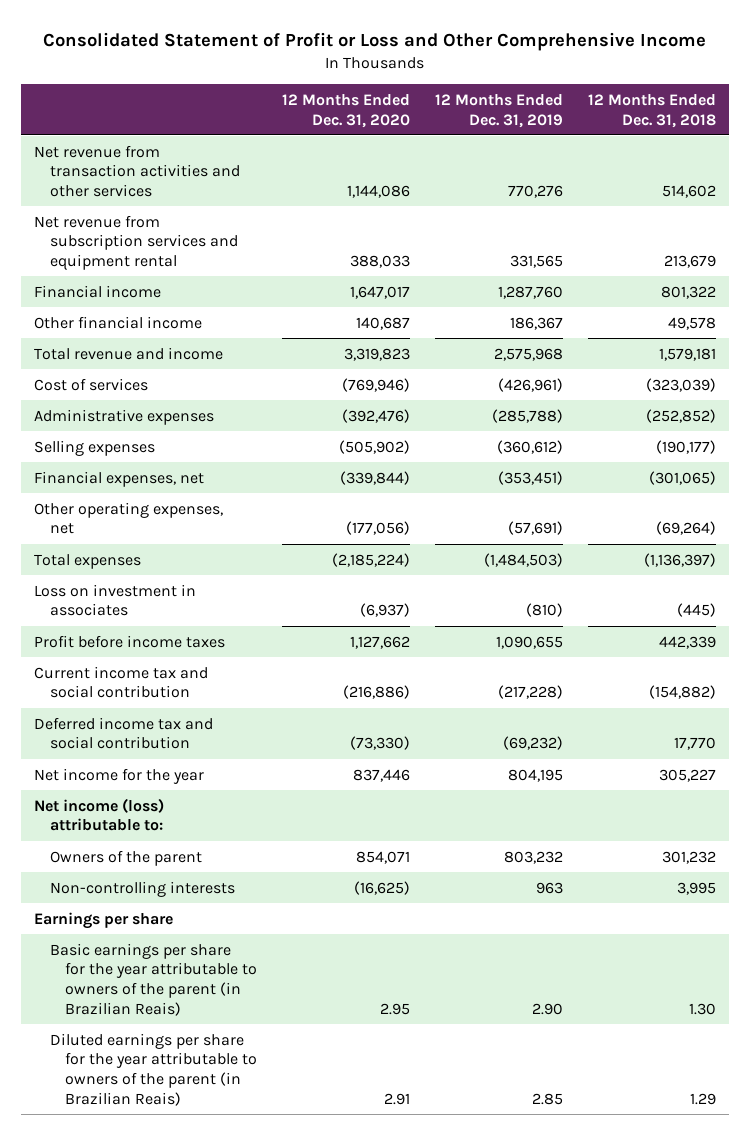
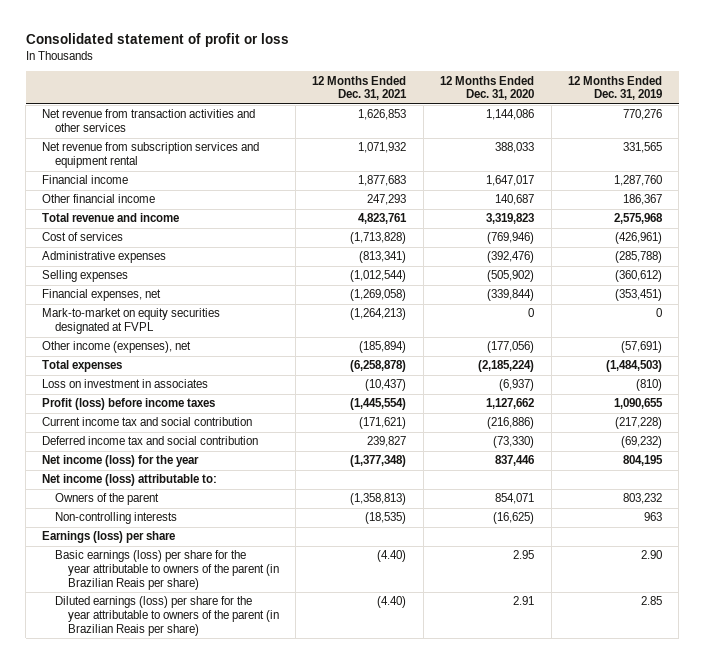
[43,32,707,52] Consolidated Statement of Profit or Loss and Other Comprehensive Income -> [25,32,289,47] Consolidated statement of profit or loss
[588,93,717,128] 12 Months Ended Dec. 31, 2018 -> none
none -> [312,75,408,101] 12 Months Ended Dec. 31, 2021
none -> [42,308,221,335] Mark-to-market on equity securities designated at FVPL
[33,501,223,535] Other operating expenses, net -> [42,341,192,354] Other income (expenses), net
[33,634,225,648] Profit before income taxes -> [42,398,216,411] Profit (loss) before income taxes
[33,767,204,784] Net income for the year -> [42,455,200,468] Net income (loss) for the year
[33,911,173,929] Earnings per share -> [42,531,176,544] Earnings (loss) per share
[49,942,258,1016] Basic earnings per share for the year attributable to owners of the parent (in Brazilian Reais) -> [55,550,279,591] Basic earnings (loss) per share for the year attributable to owners of the parent (in Brazilian Reais per share)
[49,1032,258,1106] Diluted earnings per share for the year attributable to owners of the parent (in Brazilian Reais) -> [55,596,279,637] Diluted earnings (loss) per share for the year attributable to owners of the parent (in Brazilian Reais per share)

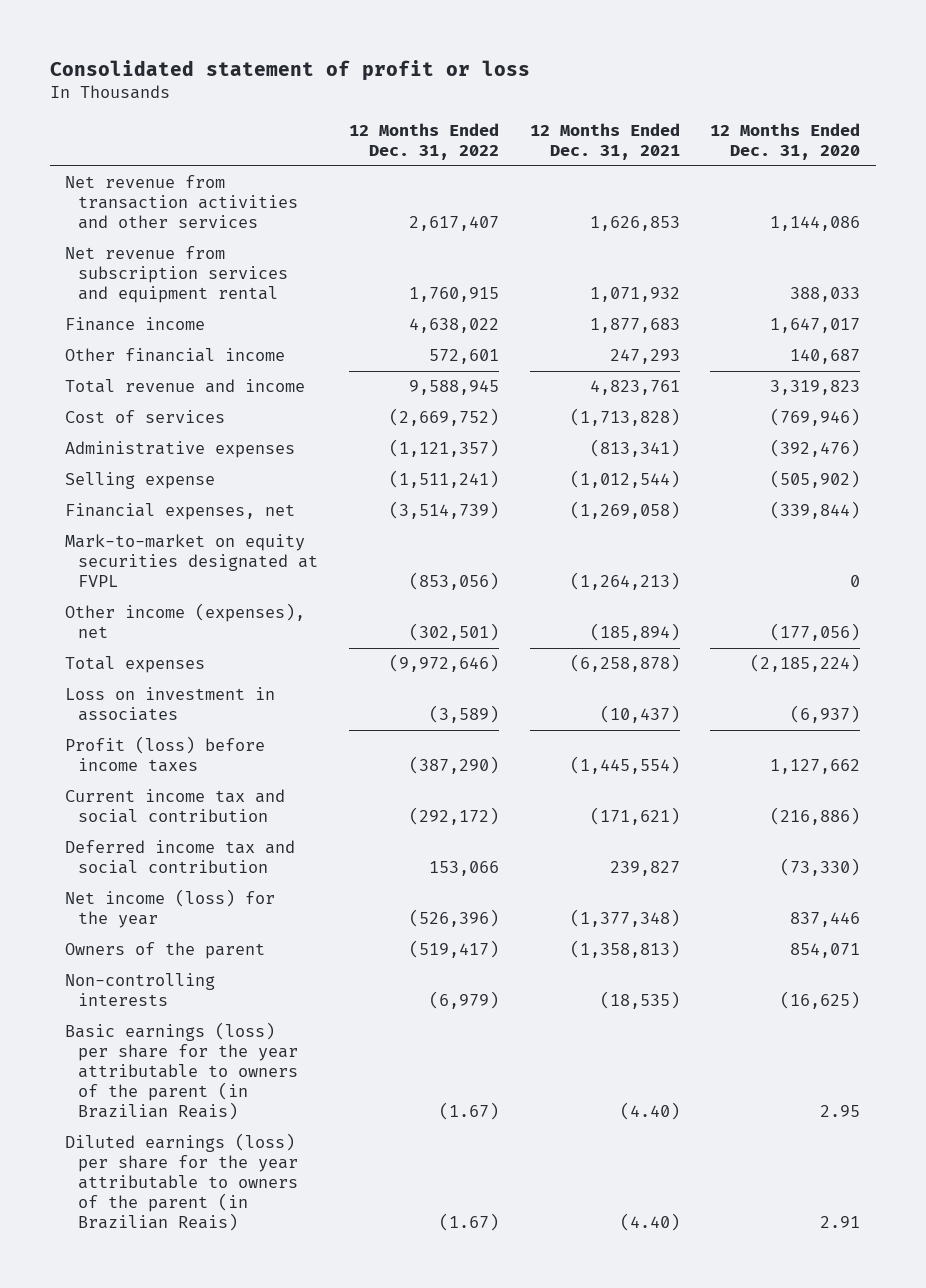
[568,75,663,101] 12 Months Ended Dec. 31, 2019 -> none
none -> [348,122,499,160] 12 Months Ended Dec. 31, 2022
[42,175,129,185] Financial income -> [65,317,206,332] Finance income
[42,270,129,283] Selling expenses -> [65,472,216,490] Selling expense
[42,474,218,487] Net income (loss) attributable to: -> none
[42,531,176,544] Earnings (loss) per share -> none
[55,550,279,591] Basic earnings (loss) per share for the year attributable to owners of the parent (in Brazilian Reais per share) -> [65,1022,299,1121] Basic earnings (loss) per share for the year attributable to owners of the parent (in Brazilian Reais)
[55,596,279,637] Diluted earnings (loss) per share for the year attributable to owners of the parent (in Brazilian Reais per share) -> [65,1133,299,1232] Diluted earnings (loss) per share for the year attributable to owners of the parent (in Brazilian Reais)

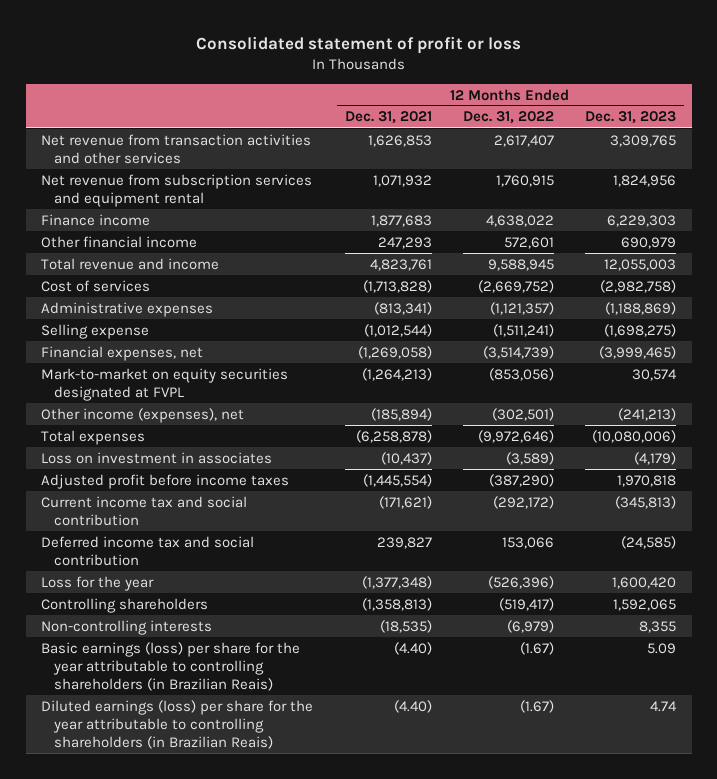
[710,122,861,160] 12 Months Ended Dec. 31, 2020 -> none
none -> [585,111,677,125] Dec. 31, 2023
[65,736,266,773] Profit (loss) before income taxes -> [41,473,290,489] Adjusted profit before income taxes
[65,889,276,929] Net income (loss) for the year -> [41,575,155,591] Loss for the year
[65,942,266,960] Owners of the parent -> [41,597,209,613] Controlling shareholders
[65,1022,299,1121] Basic earnings (loss) per share for the year attributable to owners of the parent (in Brazilian Reais) -> [41,641,301,691] Basic earnings (loss) per share for the year attributable to controlling shareholders (in Brazilian Reais)
[65,1133,299,1232] Diluted earnings (loss) per share for the year attributable to owners of the parent (in Brazilian Reais) -> [41,699,314,749] Diluted earnings (loss) per share for the year attributable to controlling shareholders (in Brazilian Reais)

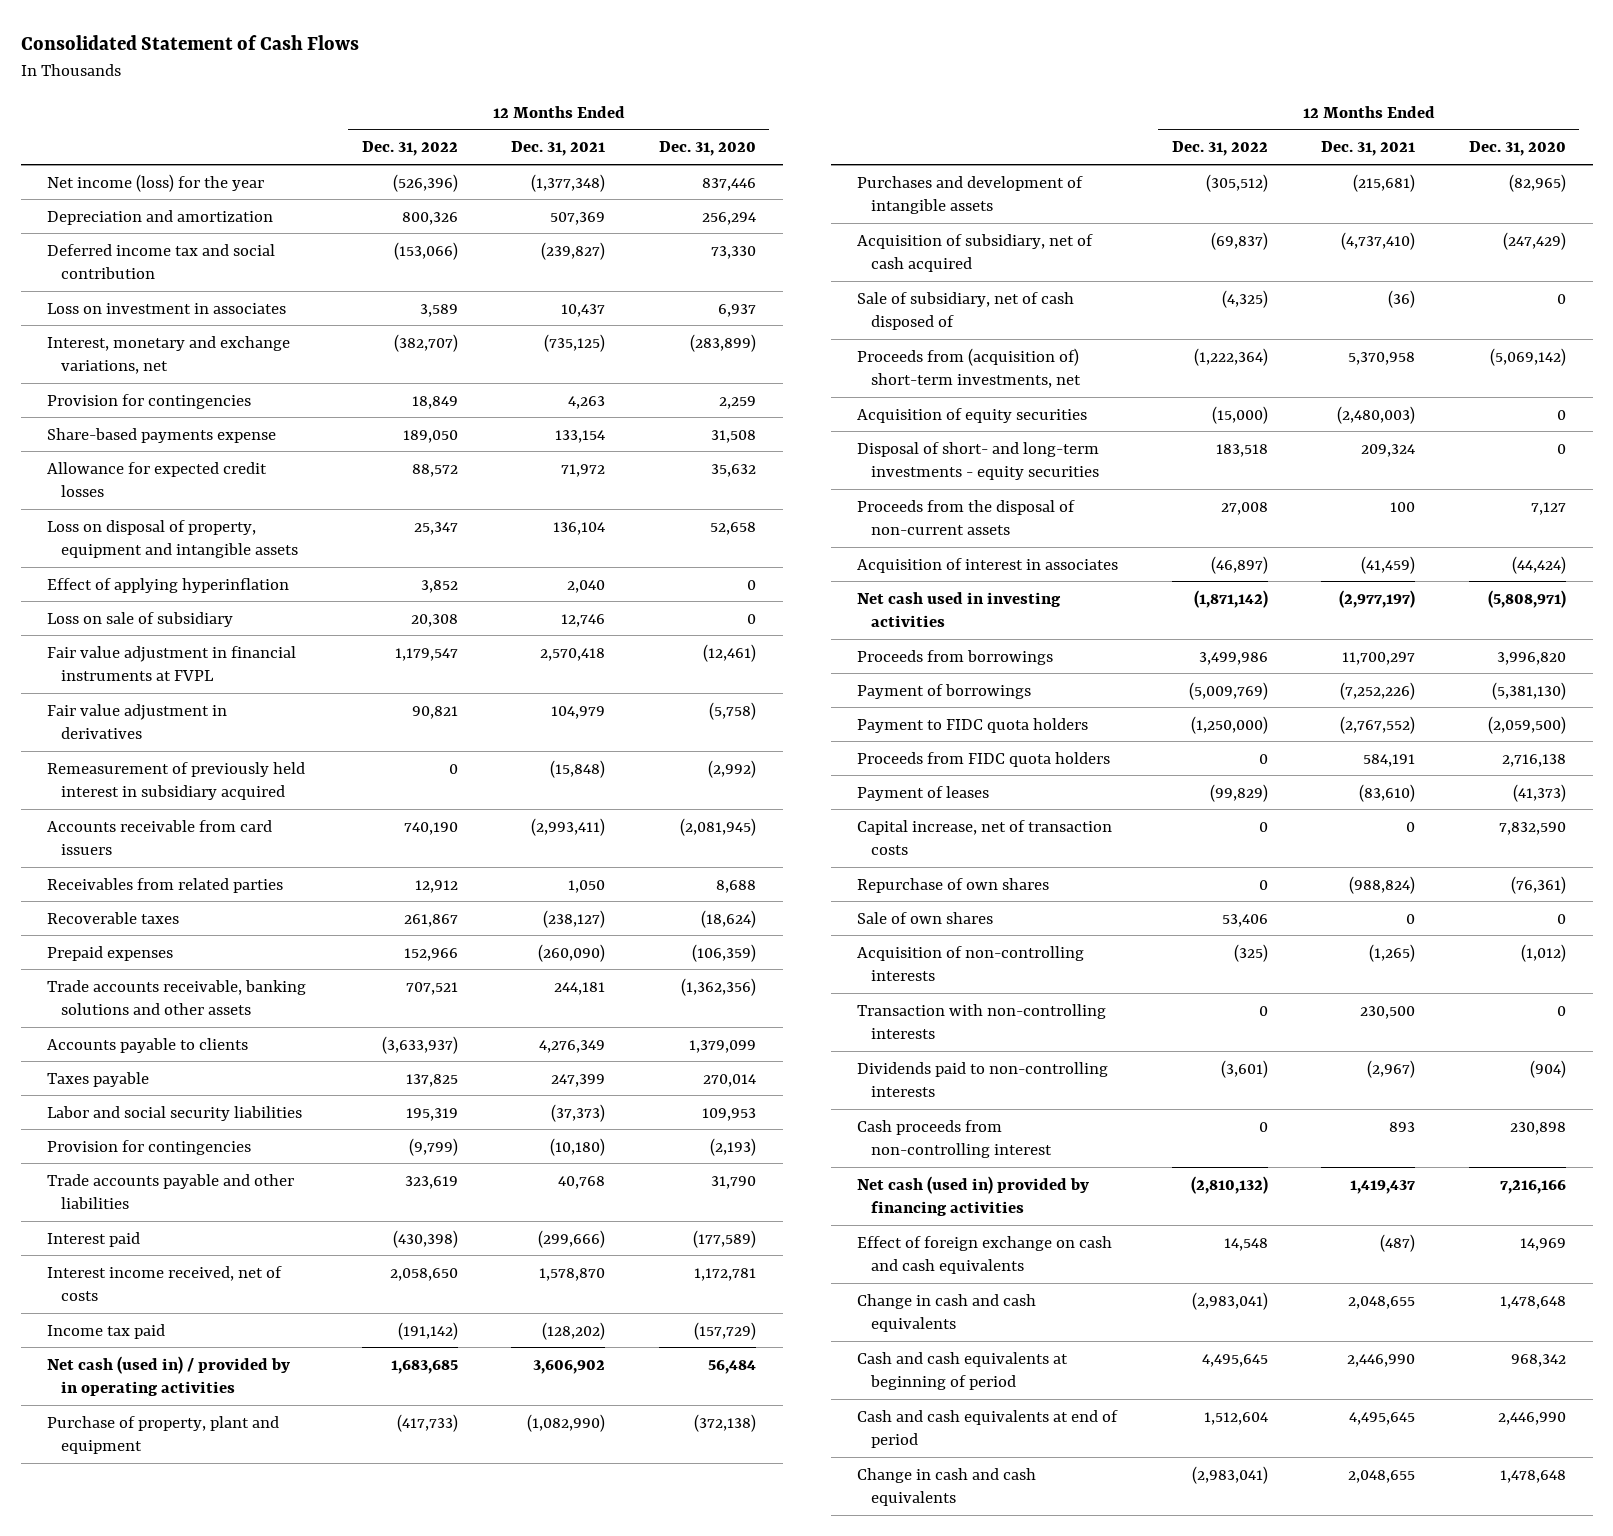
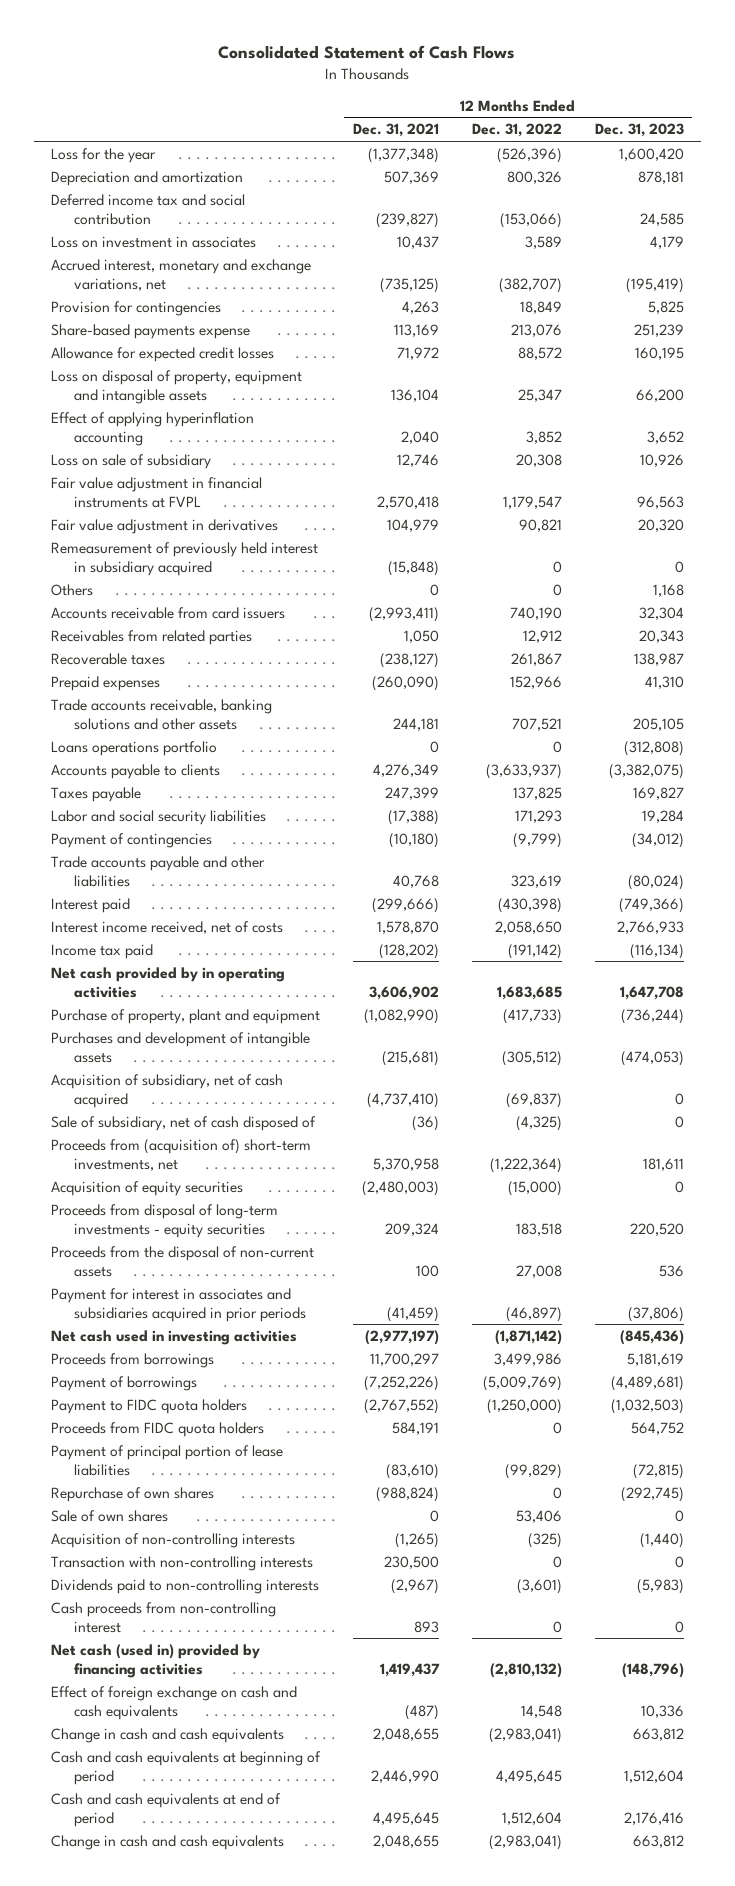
[658,141,756,157] Dec. 31, 2020 -> none
none -> [595,123,685,138] Dec. 31, 2023
[47,173,265,192] Net income (loss) for the year -> [50,147,156,163] Loss for the year
[47,335,291,375] Interest, monetary and exchange variations, net -> [50,258,311,291] Accrued interest, monetary and exchange variations, net
[402,429,458,443] 189,050 -> [510,323,562,337] 213,076
[555,429,606,443] 133,154 -> [393,323,439,337] 113,169
[47,577,290,593] Effect of applying hyperinflation -> [50,411,254,446] Effect of applying hyperinflation accounting
none -> [50,583,93,596] Others
none -> [50,740,217,756] Loans operations portfolio
[405,1107,458,1121] 195,319 -> [514,809,562,823] 171,293
[551,1103,606,1122] (37,373) -> [387,809,439,825] (17,388)
[47,1139,252,1155] Provision for contingencies -> [50,832,212,848] Payment of contingencies
[47,1355,291,1397] Net cash (used in) / provided by in operating activities -> [50,966,285,998] Net cash provided by in operating activities
[857,441,1100,481] Disposal of short- and long-term investments - equity securities -> [50,1203,278,1238] Proceeds from disposal of long-term investments - equity securities
[857,557,1119,573] Acquisition of interest in associates -> [50,1287,306,1322] Payment for interest in associates and subsidiaries acquired in prior periods
[857,819,1113,856] Capital increase, net of transaction costs -> none
[857,785,990,801] Payment of leases -> [50,1444,283,1476] Payment of principal portion of lease liabilities

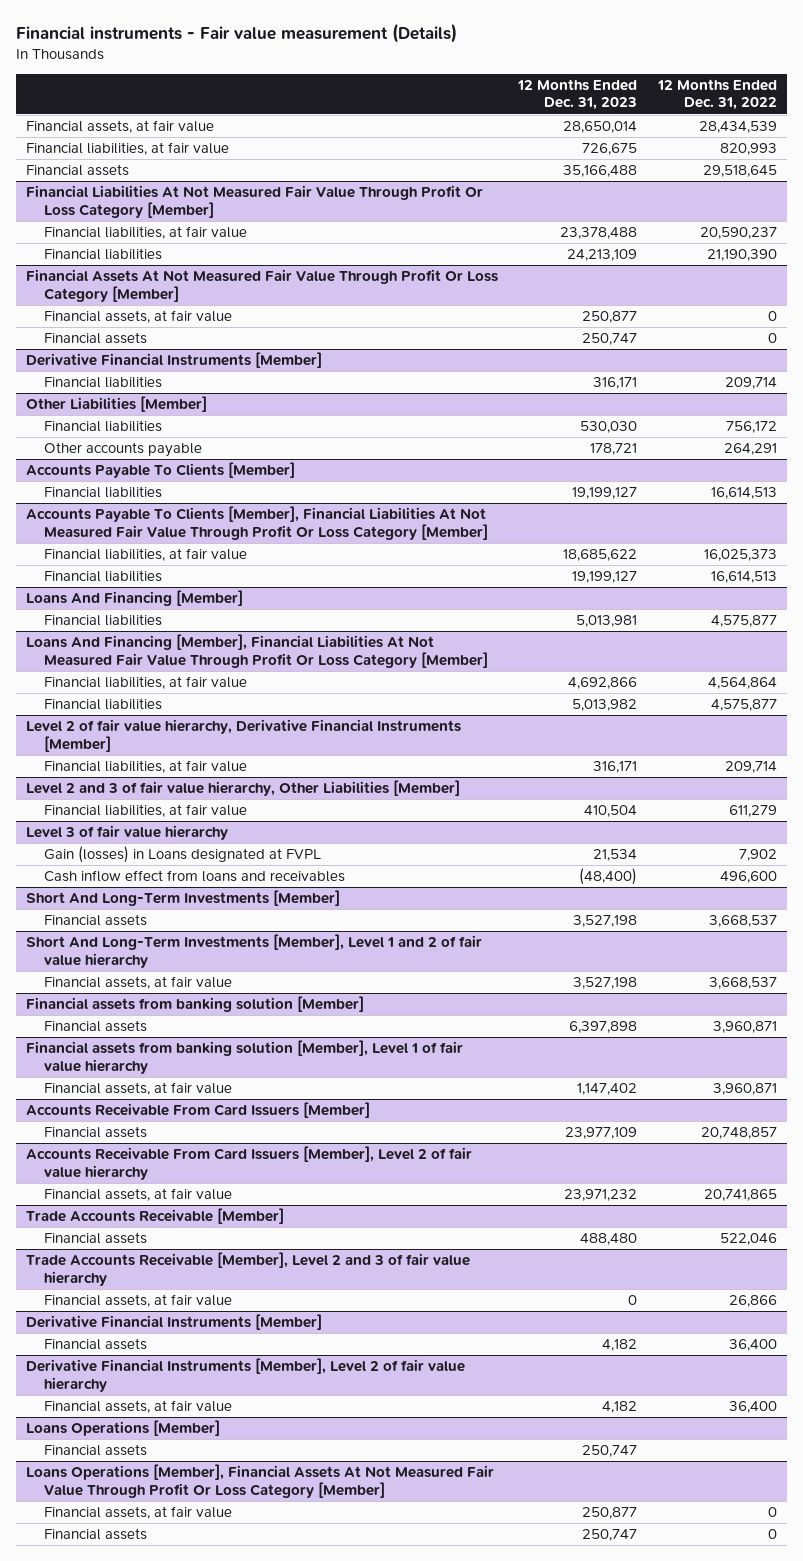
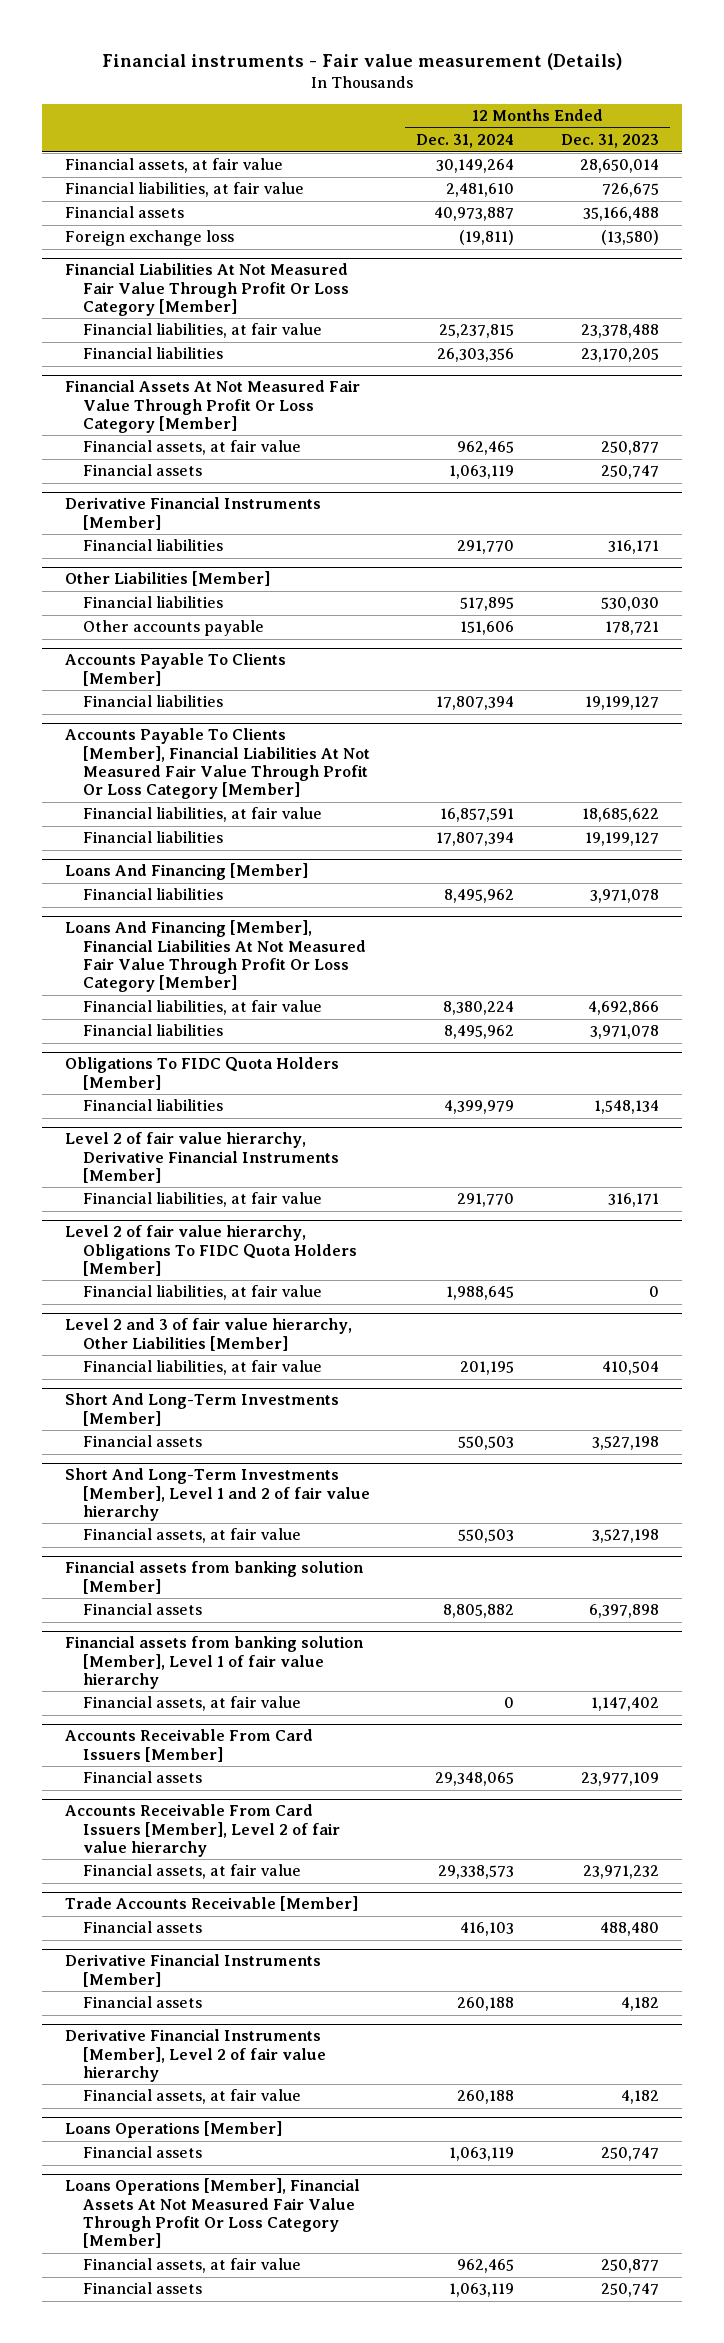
[656,78,777,111] 12 Months Ended Dec. 31, 2022 -> none
none -> [416,134,515,149] Dec. 31, 2024
none -> [65,230,235,247] Foreign exchange loss
[567,249,638,262] 24,213,109 -> [580,348,659,363] 23,170,205
[576,615,638,628] 5,013,981 -> [589,889,659,904] 3,971,078
[572,699,638,712] 5,013,982 -> [589,1025,659,1040] 3,971,078
none -> [65,1057,340,1090] Obligations To FIDC Quota Holders [Member]
none -> [82,1099,223,1112] Financial liabilities
none -> [65,1225,357,1276] Level 2 of fair value hierarchy, Obligations To FIDC Quota Holders [Member]
none -> [82,1285,322,1301] Financial liabilities, at fair value
[26,825,229,841] Level 3 of fair value hierarchy -> none
[44,846,322,864] Gain (losses) in Loans designated at FVPL -> none
[44,870,346,883] Cash inflow effect from loans and receivables -> none
[26,1252,471,1286] Trade Accounts Receivable [Member], Level 2 and 3 of fair value hierarchy -> none
[44,1294,233,1308] Financial assets, at fair value -> none

